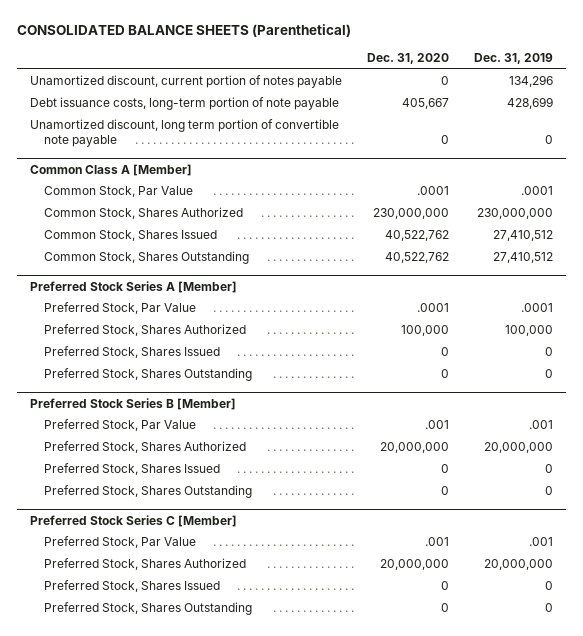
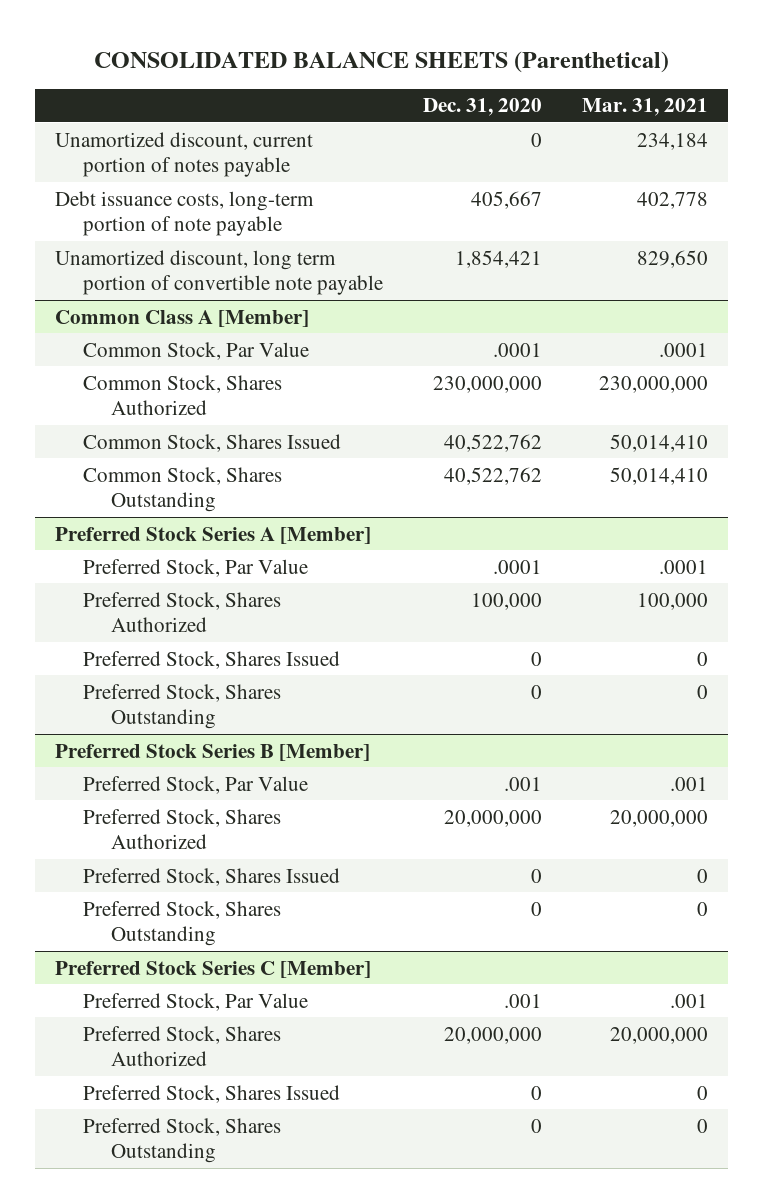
[473,53,553,65] Dec. 31, 2019 -> none
none -> [582,98,709,117] Mar. 31, 2021
[440,135,449,145] 0 -> [455,249,543,268] 1,854,421

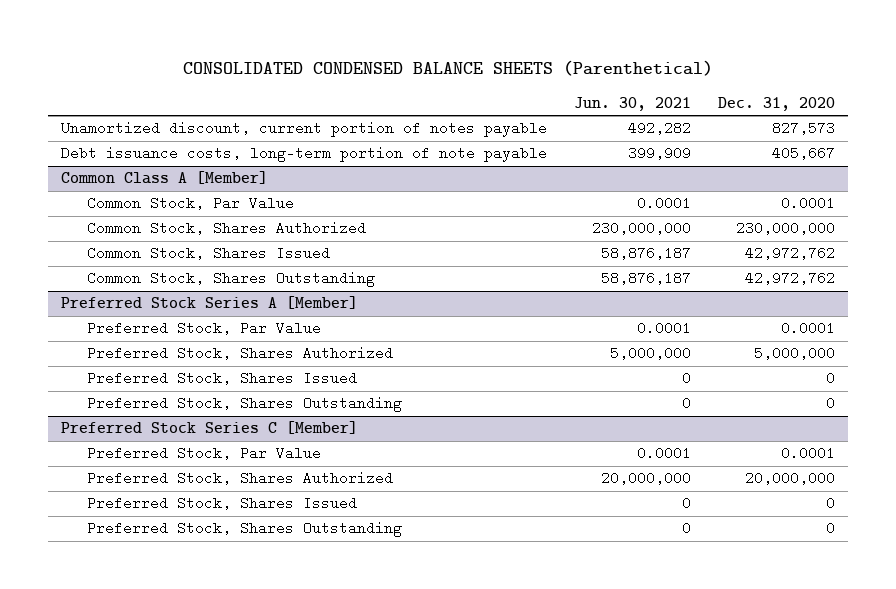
[93,50,669,73] CONSOLIDATED BALANCE SHEETS (Parenthetical) -> [183,59,714,76] CONSOLIDATED CONDENSED BALANCE SHEETS (Parenthetical)
[582,98,709,117] Mar. 31, 2021 -> none
none -> [574,96,692,111] Jun. 30, 2021
[531,132,543,147] 0 -> [771,121,835,136] 827,573
[55,249,384,295] Unamortized discount, long term portion of convertible note payable -> none
[493,342,543,357] .0001 -> [780,196,835,211] 0.0001
[444,433,543,452] 40,522,762 -> [744,246,835,261] 42,972,762
[444,466,543,485] 40,522,762 -> [744,271,835,286] 42,972,762
[83,650,341,669] Preferred Stock, Shares Issued -> none
[83,683,282,729] Preferred Stock, Shares Outstanding -> none
[55,743,371,761] Preferred Stock Series B [Member] -> none
[83,775,309,794] Preferred Stock, Par Value -> none
[83,808,282,849] Preferred Stock, Shares Authorized -> none
[493,559,543,574] .0001 -> [780,321,835,336] 0.0001
[471,592,543,610] 100,000 -> [753,346,835,361] 5,000,000
[504,993,543,1008] .001 -> [780,446,835,461] 0.0001

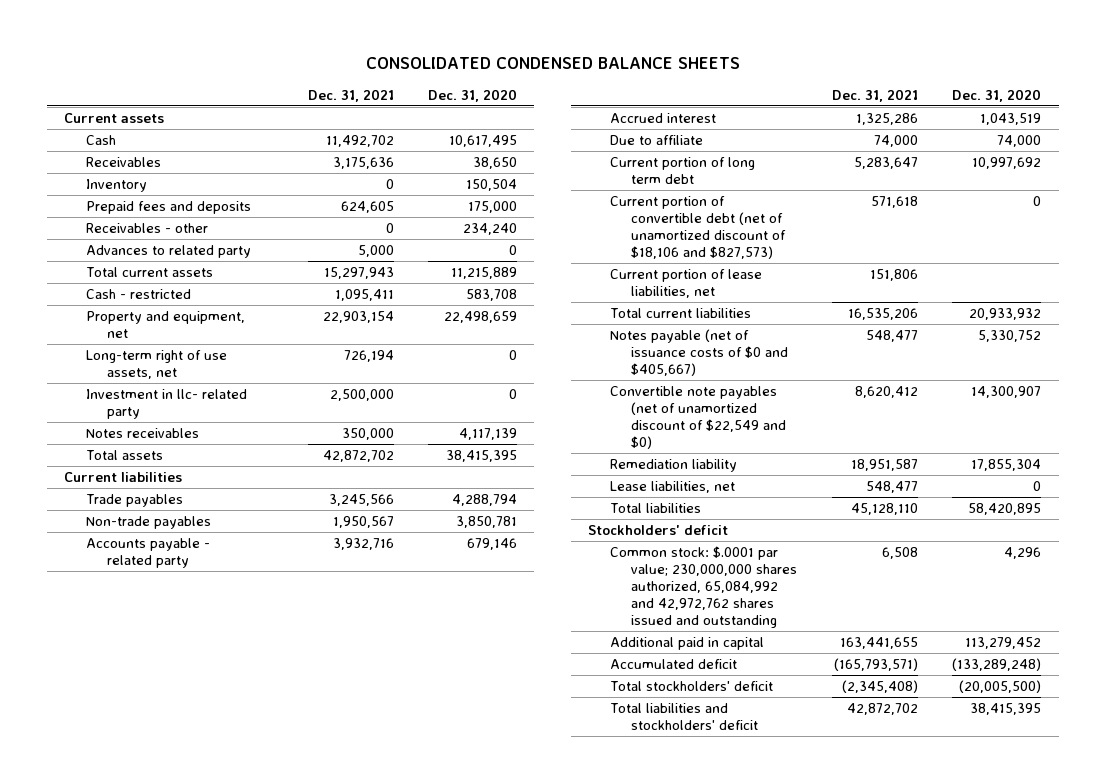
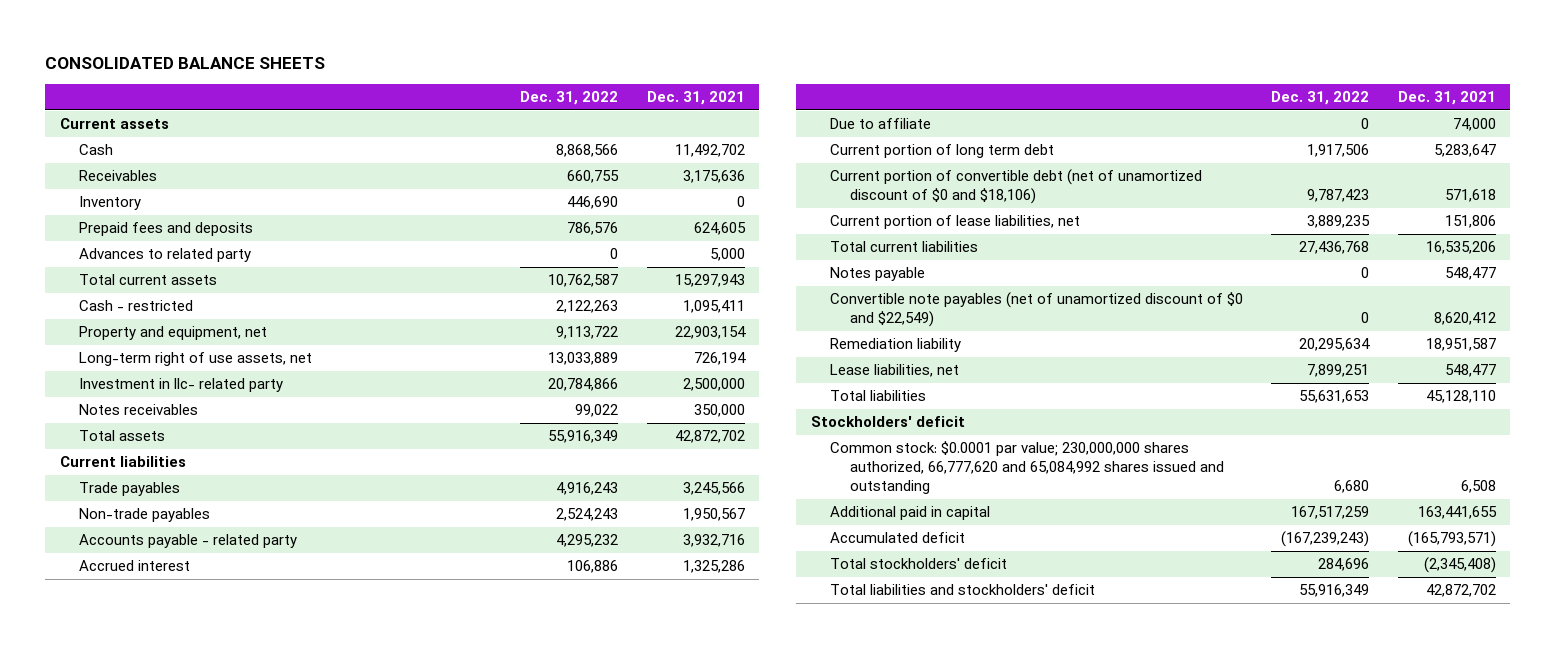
[365,57,740,70] CONSOLIDATED CONDENSED BALANCE SHEETS -> [45,56,326,69] CONSOLIDATED BALANCE SHEETS
[428,88,518,102] Dec. 31, 2020 -> none
none -> [520,91,619,106] Dec. 31, 2022
[85,222,208,233] Receivables - other -> none
[609,195,787,260] Current portion of convertible debt (net of unamortized discount of $18,106 and $827,573) -> [830,169,1203,205] Current portion of convertible debt (net of unamortized discount of $0 and $18,106)
[609,328,789,376] Notes payable (net of issuance costs of $0 and $405,667) -> [830,267,926,282] Notes payable
[609,385,787,450] Convertible note payables (net of unamortized discount of $22,549 and $0) -> [830,292,1244,328] Convertible note payables (net of unamortized discount of $0 and $22,549)
[609,545,798,629] Common stock: $.0001 par value; 230,000,000 shares authorized, 65,084,992 and 42,972,762 shares issued and outstanding -> [830,441,1224,495] Common stock: $0.0001 par value; 230,000,000 shares authorized, 66,777,620 and 65,084,992 shares issued and outstanding

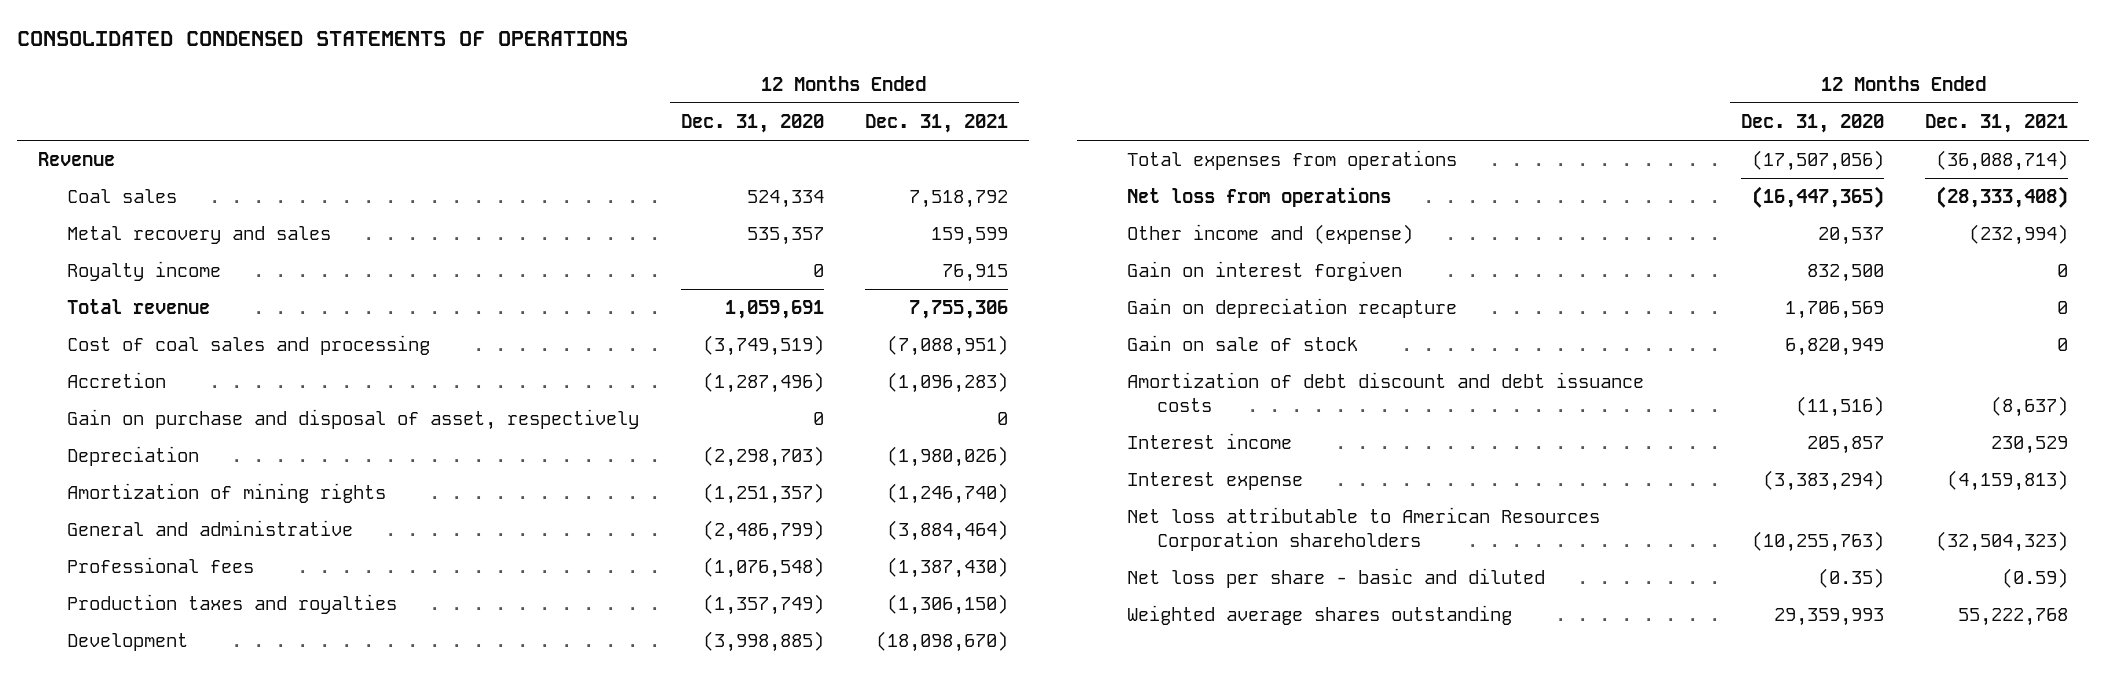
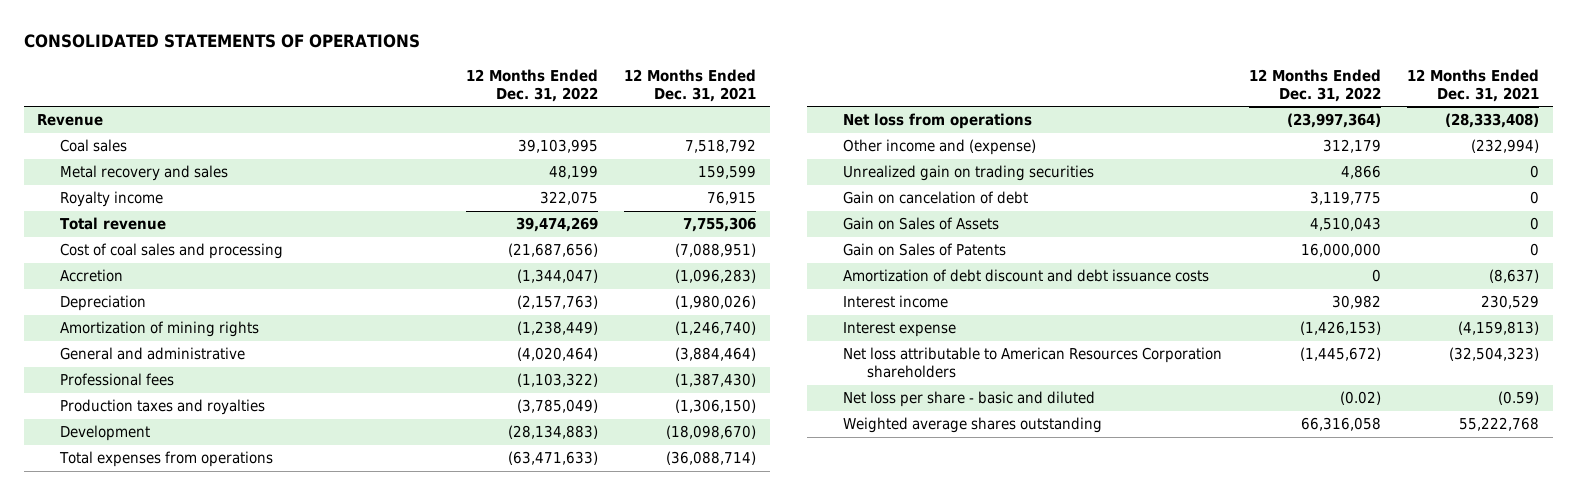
[16,31,628,47] CONSOLIDATED CONDENSED STATEMENTS OF OPERATIONS -> [24,34,421,49] CONSOLIDATED STATEMENTS OF OPERATIONS
[680,114,824,134] Dec. 31, 2020 -> none
none -> [465,68,598,102] 12 Months Ended Dec. 31, 2022
[67,409,640,431] Gain on purchase and disposal of asset, respectively -> none
[1127,261,1403,282] Gain on interest forgiven -> none
[1127,298,1458,319] Gain on depreciation recapture -> none
none -> [843,165,1095,182] Unrealized gain on trading securities
none -> [843,191,1029,205] Gain on cancelation of debt
[1127,335,1359,352] Gain on sale of stock -> [843,217,1000,231] Gain on Sales of Assets
none -> [843,243,1007,257] Gain on Sales of Patents

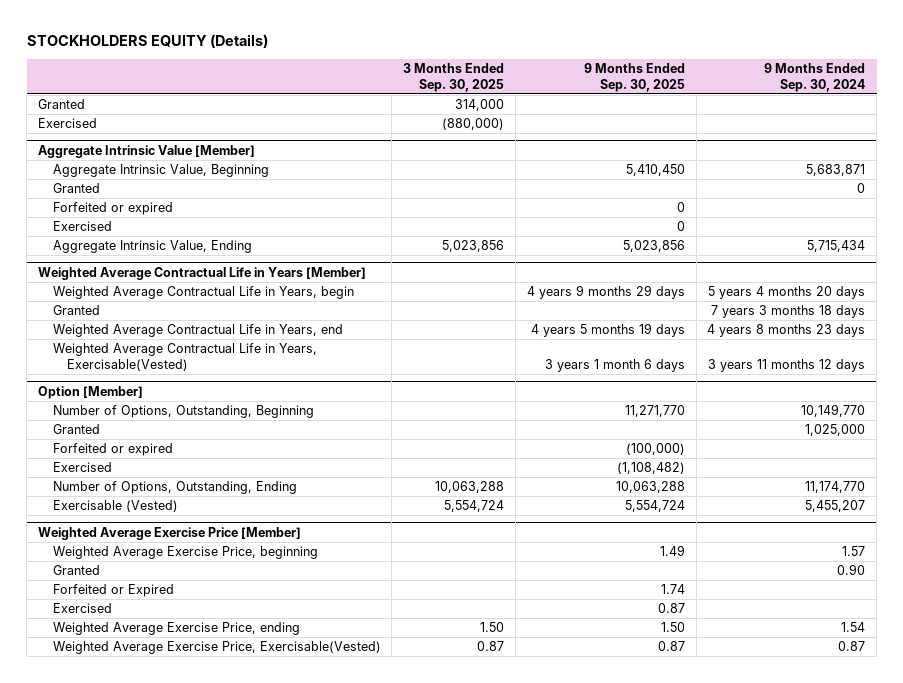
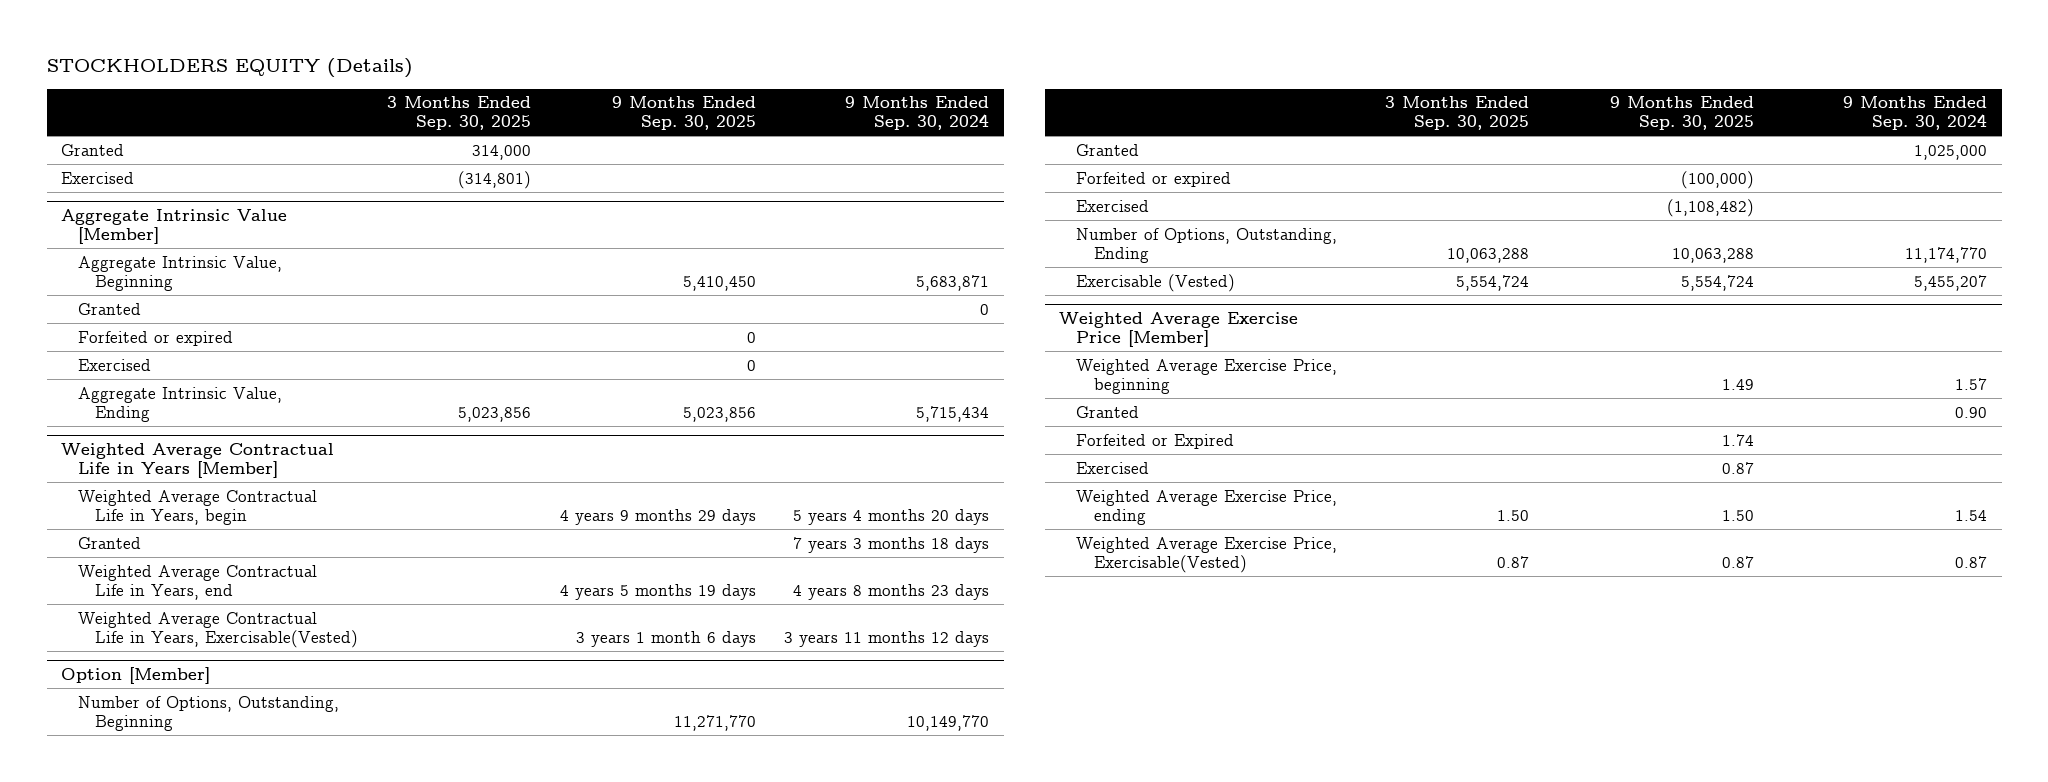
[442,118,505,131] (880,000) -> [458,170,532,189] (314,801)

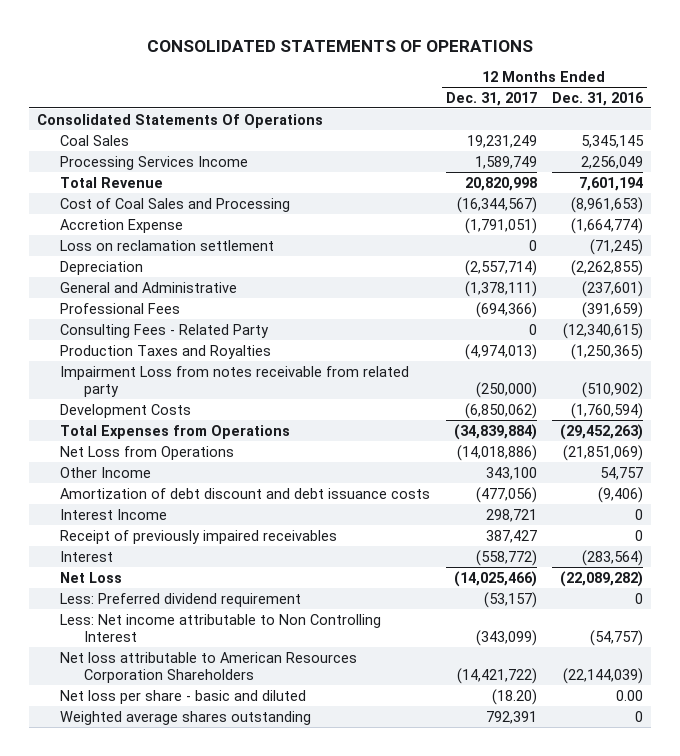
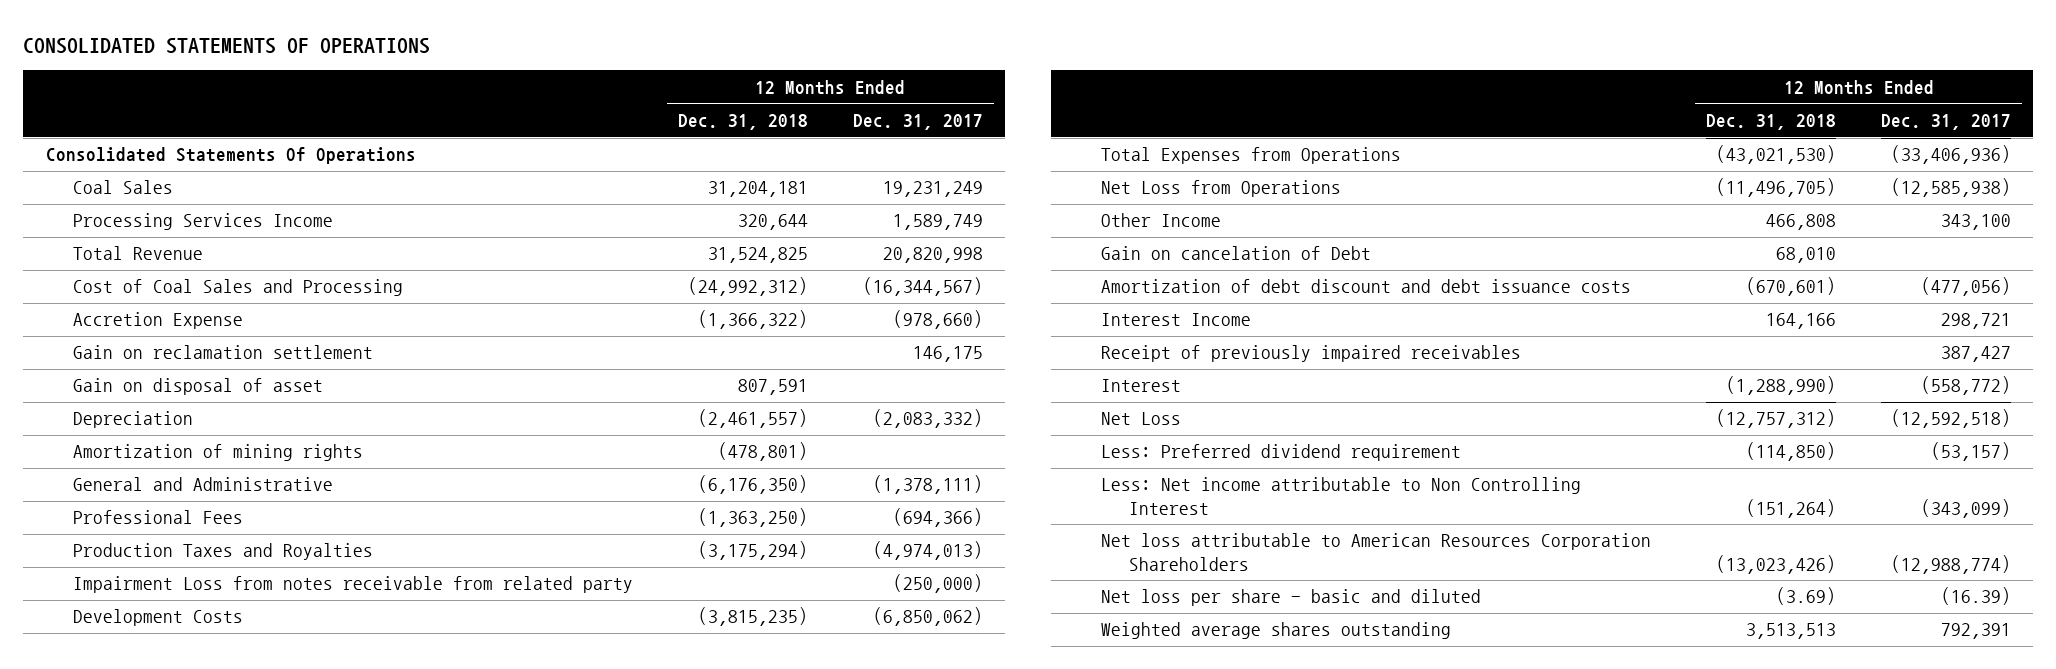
[552,91,645,106] Dec. 31, 2016 -> none
none -> [677,113,808,130] Dec. 31, 2018
[464,217,537,234] (1,791,051) -> [892,310,983,330] (978,660)
[60,239,275,251] Loss on reclamation settlement -> [73,345,374,360] Gain on reclamation settlement
[528,239,537,251] 0 -> [912,346,983,363] 146,175
none -> [73,378,324,396] Gain on disposal of asset
[464,259,537,276] (2,557,714) -> [872,409,983,429] (2,083,332)
none -> [73,444,364,462] Amortization of mining rights
[60,323,270,338] Consulting Fees - Related Party -> none
[453,423,537,440] (34,839,884) -> [1890,145,2011,165] (33,406,936)
[456,444,537,461] (14,018,886) -> [1890,178,2011,198] (12,585,938)
none -> [1101,246,1372,261] Gain on cancelation of Debt
[453,570,537,587] (14,025,466) -> [1890,409,2011,429] (12,592,518)
[456,667,537,684] (14,421,722) -> [1890,554,2011,574] (12,988,774)
[491,688,537,705] (18.20) -> [1940,587,2011,606] (16.39)

